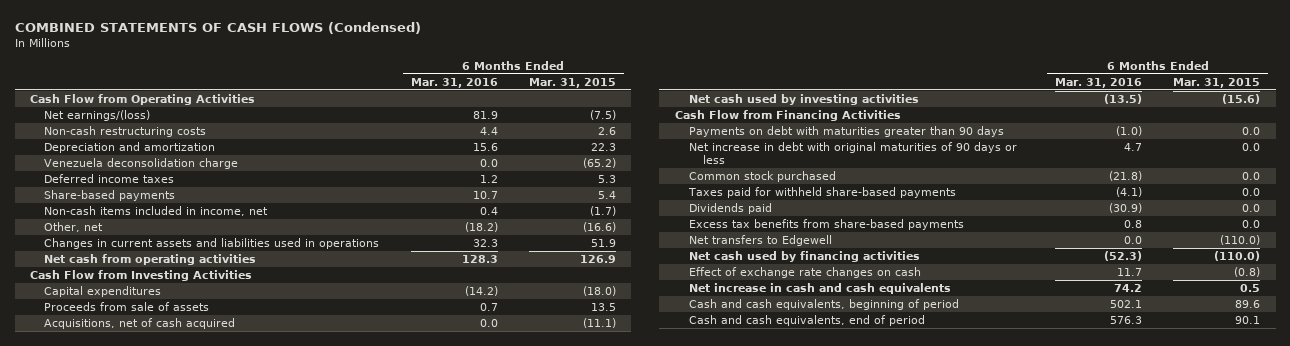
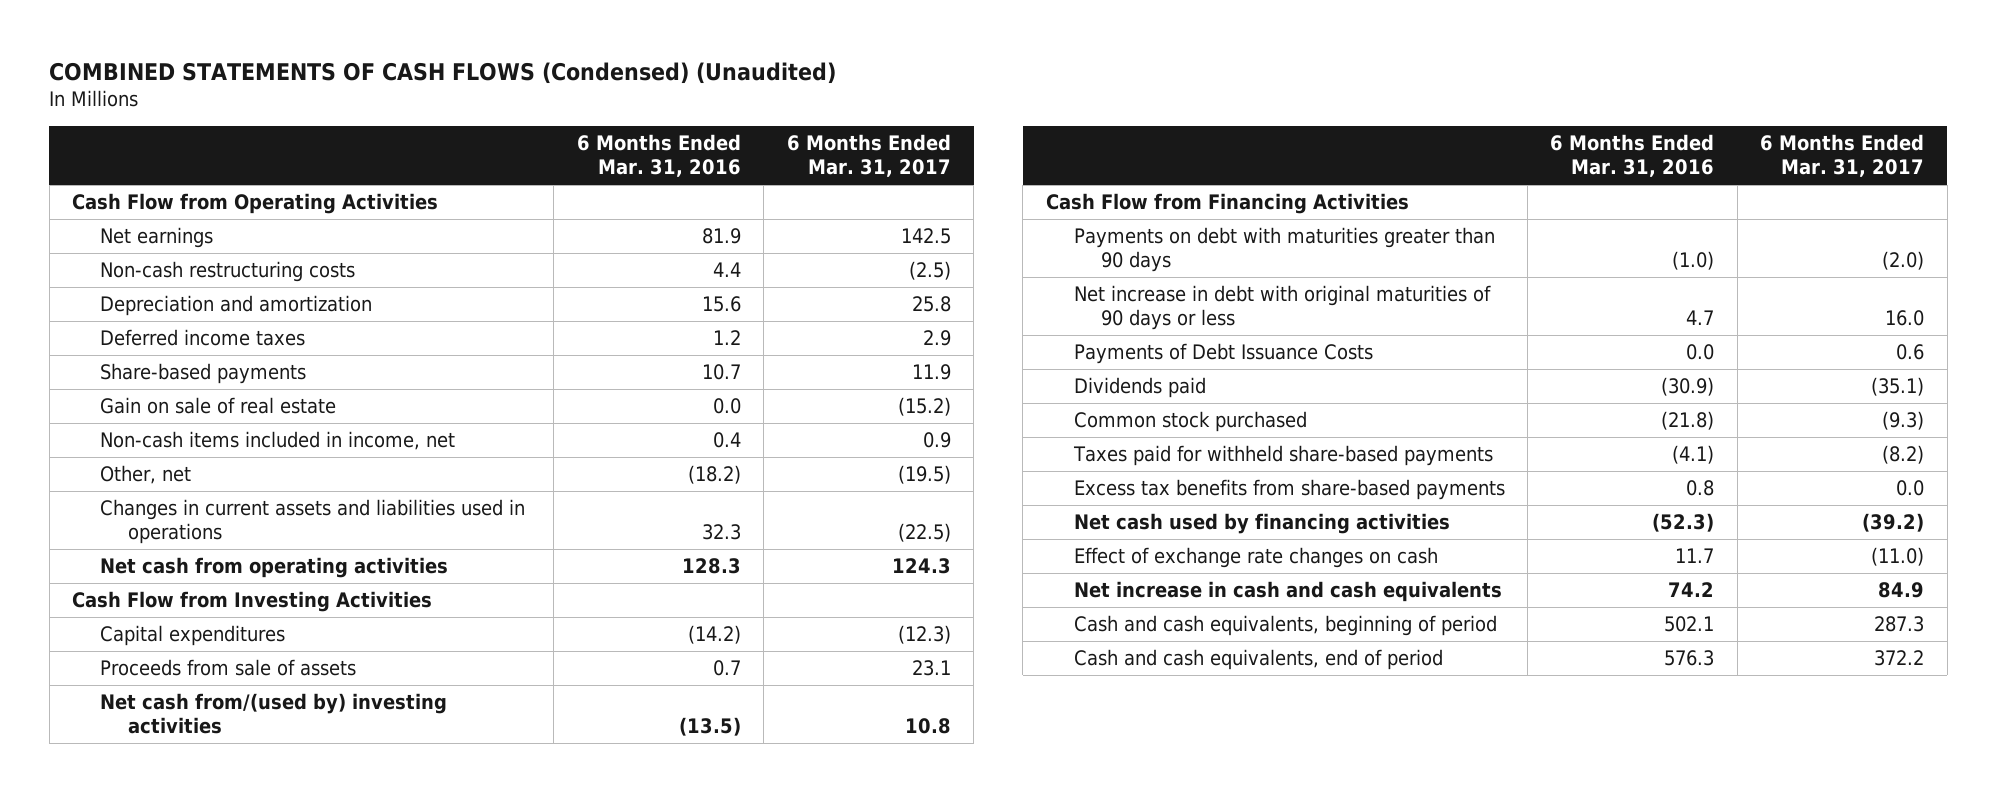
[14,21,421,34] COMBINED STATEMENTS OF CASH FLOWS (Condensed) -> [49,61,837,84] COMBINED STATEMENTS OF CASH FLOWS (Condensed) (Unaudited)
[528,77,616,88] Mar. 31, 2015 -> none
none -> [786,134,951,178] 6 Months Ended Mar. 31, 2017
[44,110,151,122] Net earnings/(loss) -> [99,227,213,249] Net earnings
[44,158,239,170] Venezuela deconsolidation charge -> none
none -> [99,397,336,415] Gain on sale of real estate
[44,318,236,330] Acquisitions, net of cash acquired -> none
[689,94,920,106] Net cash used by investing activities -> [99,693,447,735] Net cash from/(used by) investing activities
none -> [1073,343,1373,365] Payments of Debt Issuance Costs
[689,203,773,215] Dividends paid -> [1073,377,1206,399] Dividends paid
[689,235,833,247] Net transfers to Edgewell -> none

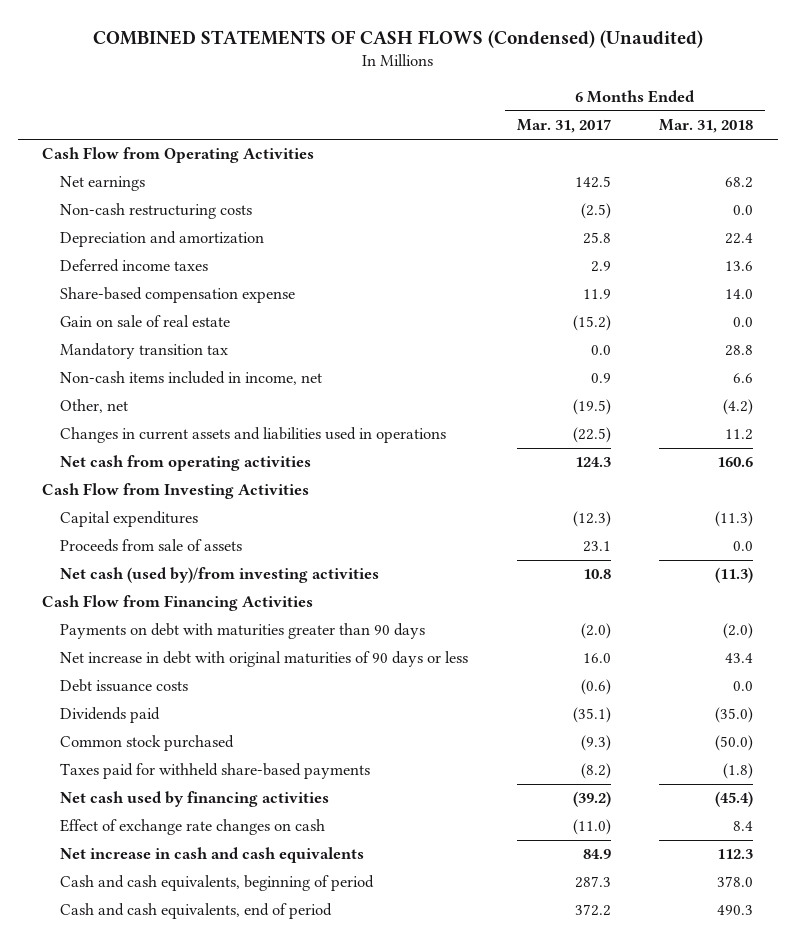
[576,134,741,178] 6 Months Ended Mar. 31, 2016 -> none
none -> [659,119,754,134] Mar. 31, 2018
[99,363,306,385] Share-based payments -> [60,287,296,304] Share-based compensation expense
none -> [60,343,229,360] Mandatory transition tax
[99,693,447,735] Net cash from/(used by) investing activities -> [60,567,380,584] Net cash (used by)/from investing activities
[1073,343,1373,365] Payments of Debt Issuance Costs -> [60,679,189,693] Debt issuance costs
[1896,344,1925,361] 0.6 -> [580,679,611,696] (0.6)
[1073,479,1505,501] Excess tax benefits from share-based payments -> none

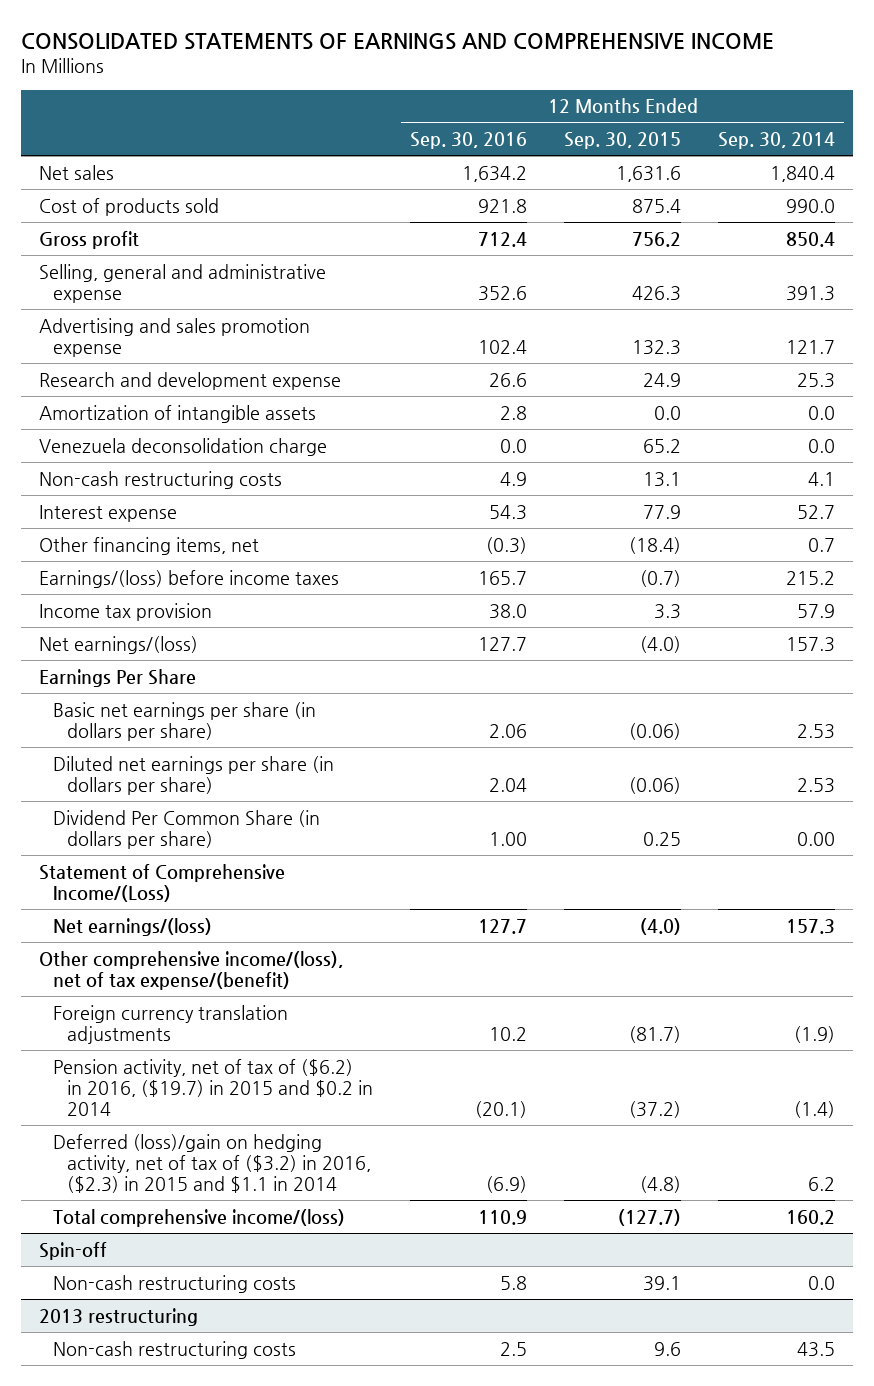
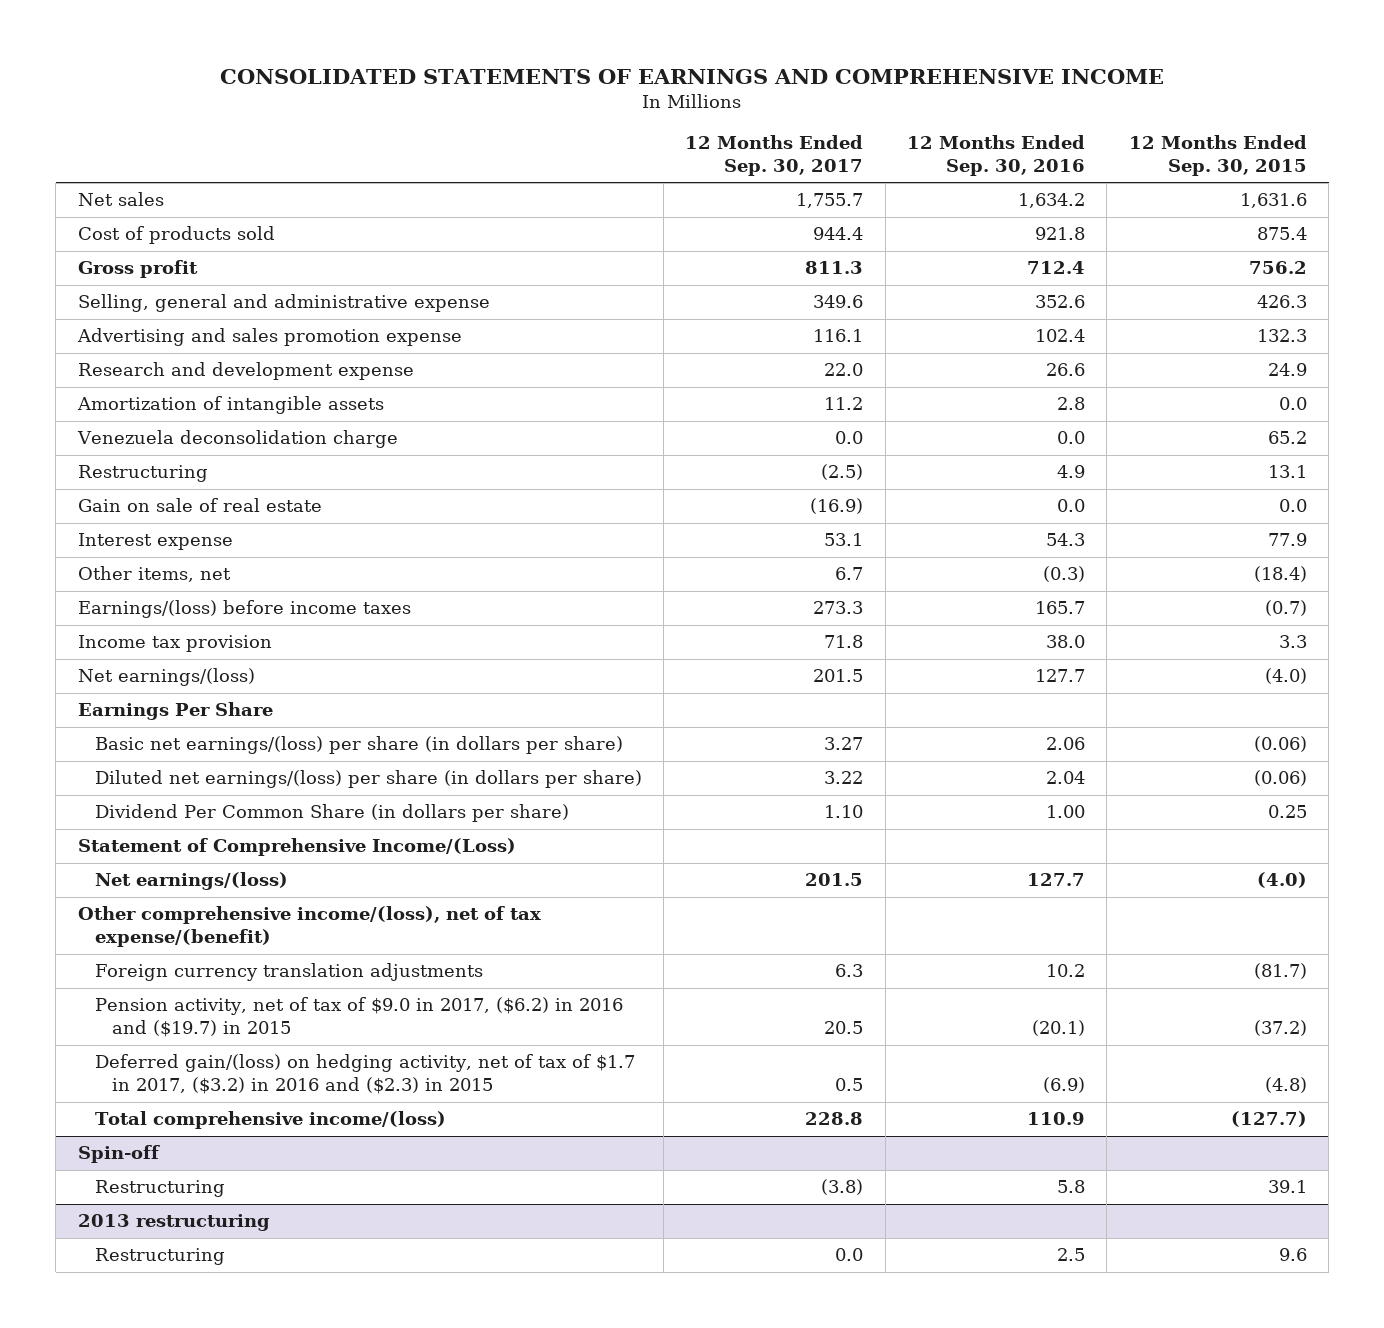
[717,132,835,150] Sep. 30, 2014 -> none
none -> [685,135,864,176] 12 Months Ended Sep. 30, 2017
[39,470,283,489] Non-cash restructuring costs -> [77,465,208,483] Restructuring
none -> [77,498,322,513] Gain on sale of real estate
[39,536,260,555] Other financing items, net -> [77,566,231,583] Other items, net
[53,701,317,741] Basic net earnings per share (in dollars per share) -> [94,736,623,755] Basic net earnings/(loss) per share (in dollars per share)
[53,755,335,795] Diluted net earnings per share (in dollars per share) -> [94,770,642,789] Diluted net earnings/(loss) per share (in dollars per share)
[53,1058,374,1116] Pension activity, net of tax of ($6.2) in 2016, ($19.7) in 2015 and $0.2 in 2014 -> [94,997,623,1038] Pension activity, net of tax of $9.0 in 2017, ($6.2) in 2016 and ($19.7) in 2015
[53,1133,372,1193] Deferred (loss)/gain on hedging activity, net of tax of ($3.2) in 2016, ($2.3) in 2015 and $1.1 in 2014 -> [94,1054,635,1095] Deferred gain/(loss) on hedging activity, net of tax of $1.7 in 2017, ($3.2) in 2016 and ($2.3) in 2015
[53,1274,297,1293] Non-cash restructuring costs -> [94,1180,225,1198] Restructuring
[53,1340,297,1359] Non-cash restructuring costs -> [94,1248,225,1266] Restructuring

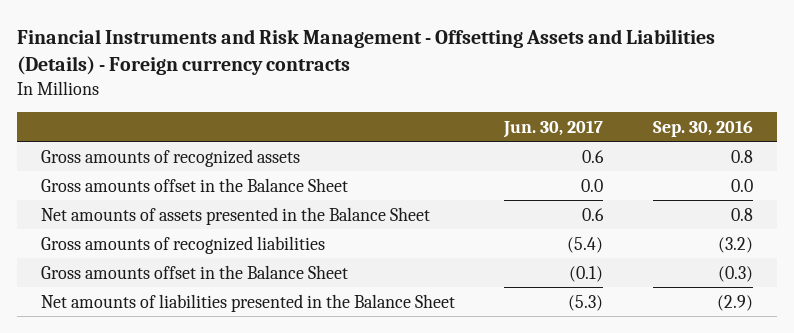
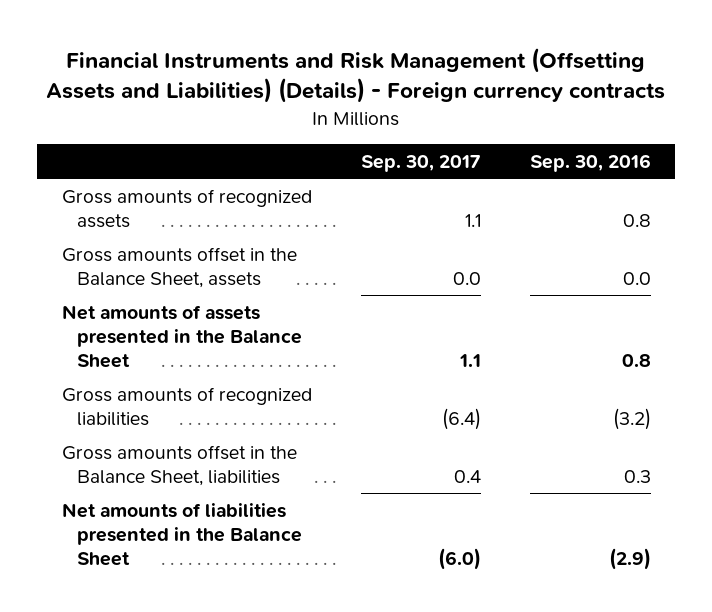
[16,28,715,76] Financial Instruments and Risk Management - Offsetting Assets and Liabilities (Details) - Foreign currency contracts -> [46,47,666,104] Financial Instruments and Risk Management (Offsetting Assets and Liabilities) (Details) - Foreign currency contracts
[503,119,604,138] Jun. 30, 2017 -> none
none -> [360,154,481,172] Sep. 30, 2017
[41,177,349,192] Gross amounts offset in the Balance Sheet -> [61,246,297,288] Gross amounts offset in the Balance Sheet, assets
[41,264,349,279] Gross amounts offset in the Balance Sheet -> [61,444,297,486] Gross amounts offset in the Balance Sheet, liabilities
[717,265,753,282] (0.3) -> [623,469,651,483] 0.3

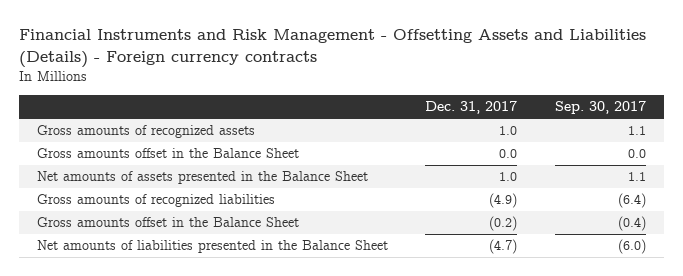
[46,47,666,104] Financial Instruments and Risk Management (Offsetting Assets and Liabilities) (Details) - Foreign currency contracts -> [18,29,646,68] Financial Instruments and Risk Management - Offsetting Assets and Liabilities (Details) - Foreign currency contracts
[529,153,651,172] Sep. 30, 2016 -> none
none -> [425,101,518,115] Dec. 31, 2017
[61,246,297,288] Gross amounts offset in the Balance Sheet, assets -> [37,148,300,159] Gross amounts offset in the Balance Sheet
[61,444,297,486] Gross amounts offset in the Balance Sheet, liabilities -> [37,217,300,228] Gross amounts offset in the Balance Sheet
[453,469,481,483] 0.4 -> [617,216,646,232] (0.4)

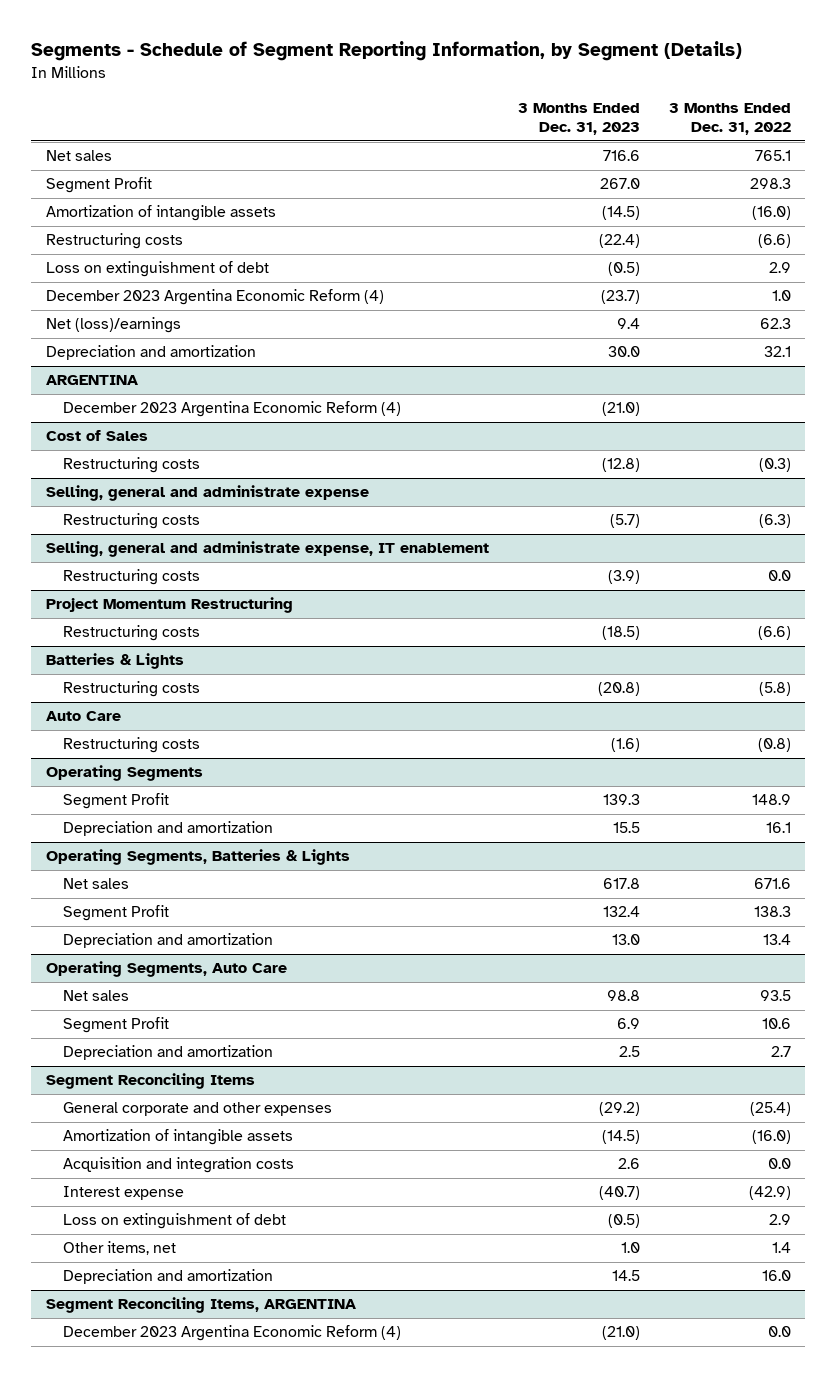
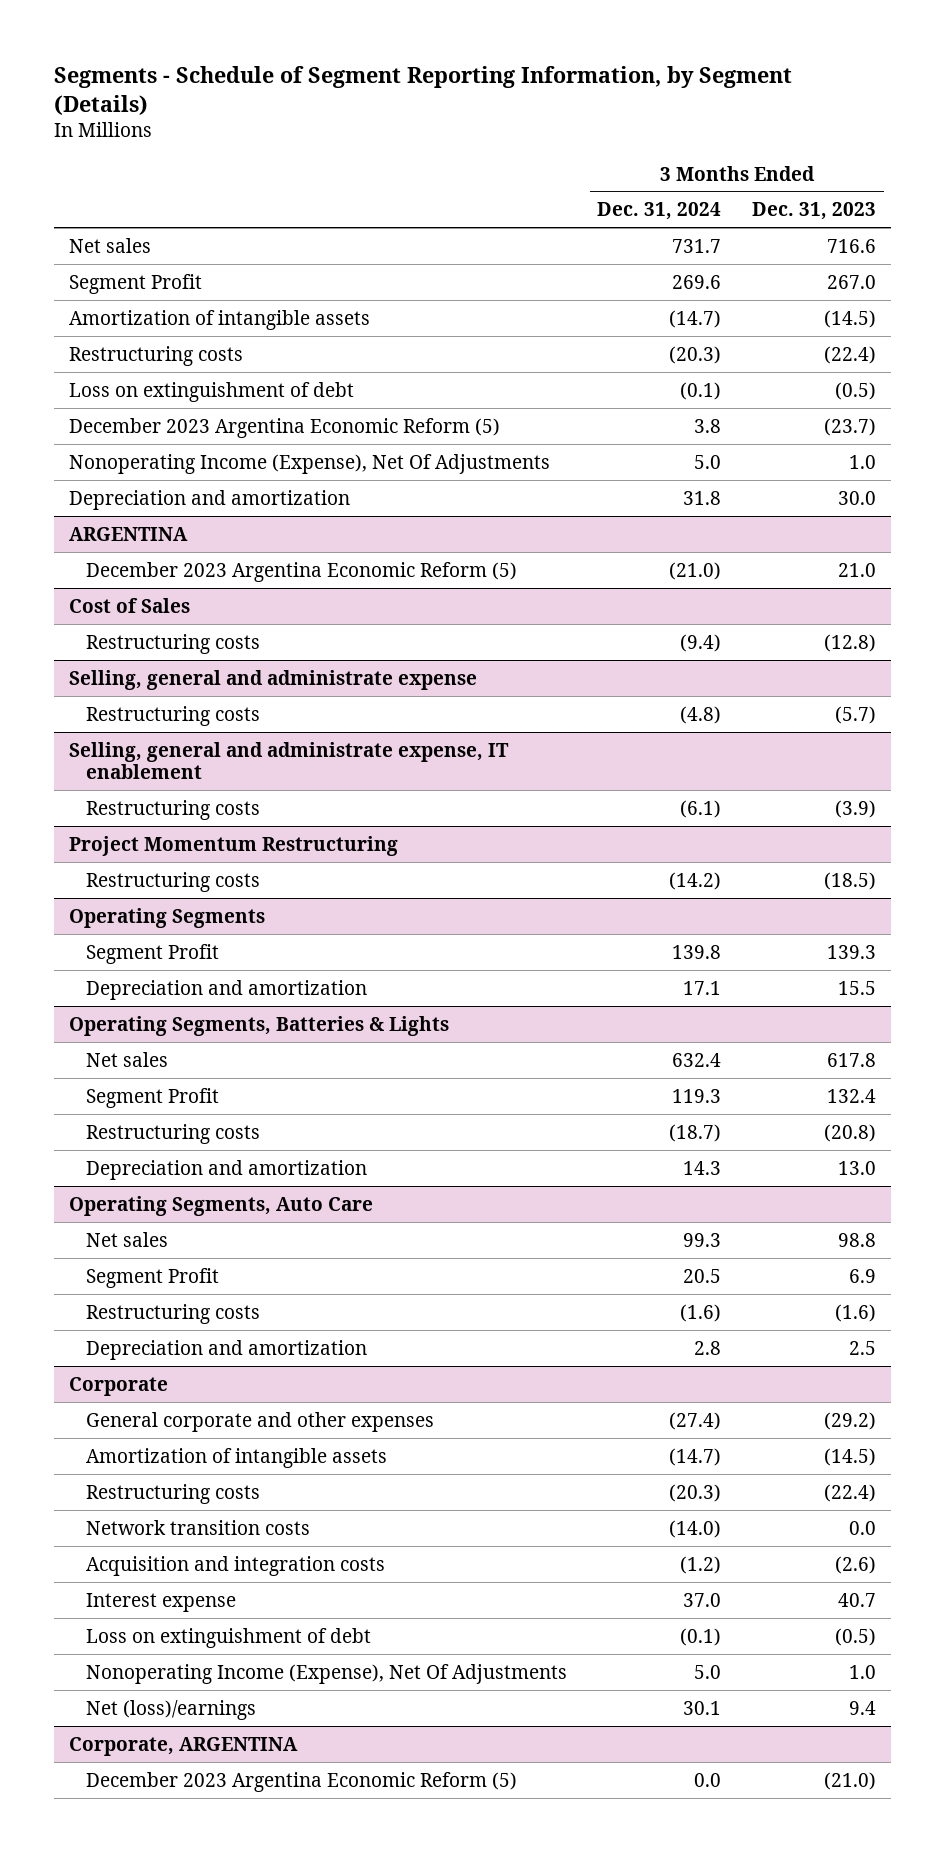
[668,103,791,136] 3 Months Ended Dec. 31, 2022 -> none
none -> [597,202,722,221] Dec. 31, 2024
[45,317,181,334] Net (loss)/earnings -> none
[45,289,384,306] December 2023 Argentina Economic Reform (4) -> [68,417,500,438] December 2023 Argentina Economic Reform (5)
none -> [68,453,550,474] Nonoperating Income (Expense), Net Of Adjustments
[62,401,401,418] December 2023 Argentina Economic Reform (4) -> [85,561,517,582] December 2023 Argentina Economic Reform (5)
[601,402,640,417] (21.0) -> [838,562,877,577] 21.0
[45,653,184,670] Batteries & Lights -> none
[62,681,200,698] Restructuring costs -> none
[45,711,121,722] Auto Care -> none
[62,737,200,754] Restructuring costs -> none
none -> [85,1123,260,1144] Restructuring costs
none -> [85,1303,260,1324] Restructuring costs
[45,1073,255,1090] Segment Reconciling Items -> none
none -> [68,1376,168,1396] Corporate
none -> [85,1483,260,1504] Restructuring costs
none -> [85,1519,310,1535] Network transition costs
[617,1158,640,1170] 2.6 -> [835,1555,877,1574] (2.6)
[598,1186,640,1201] (40.7) -> [838,1592,877,1607] 40.7
[62,1241,176,1256] Other items, net -> none
[62,1269,273,1285] Depreciation and amortization -> none
[45,1297,356,1314] Segment Reconciling Items, ARGENTINA -> none
none -> [85,1663,567,1684] Nonoperating Income (Expense), Net Of Adjustments
none -> [85,1699,256,1720] Net (loss)/earnings
none -> [68,1736,298,1756] Corporate, ARGENTINA
[62,1325,401,1342] December 2023 Argentina Economic Reform (4) -> [85,1771,517,1792] December 2023 Argentina Economic Reform (5)

